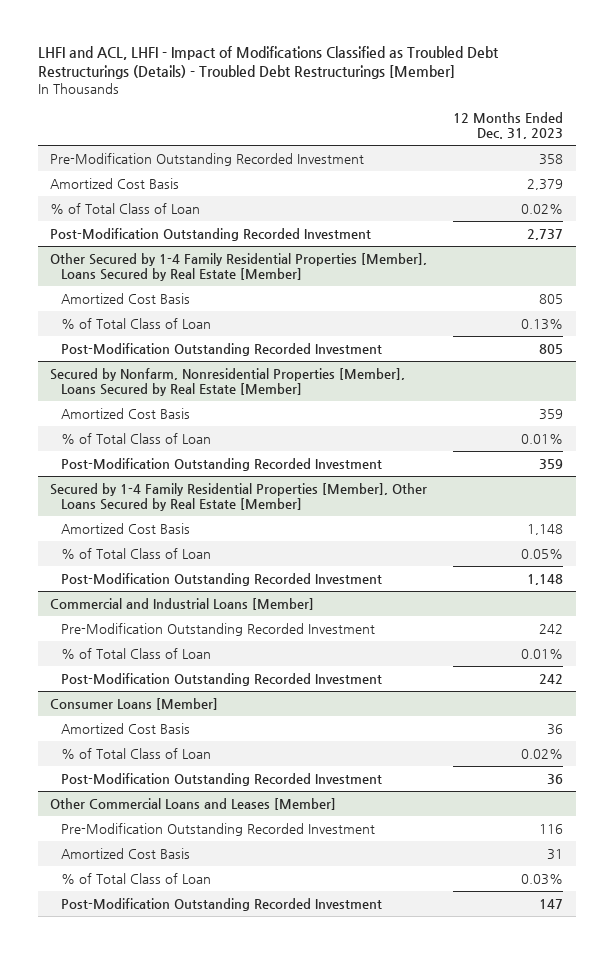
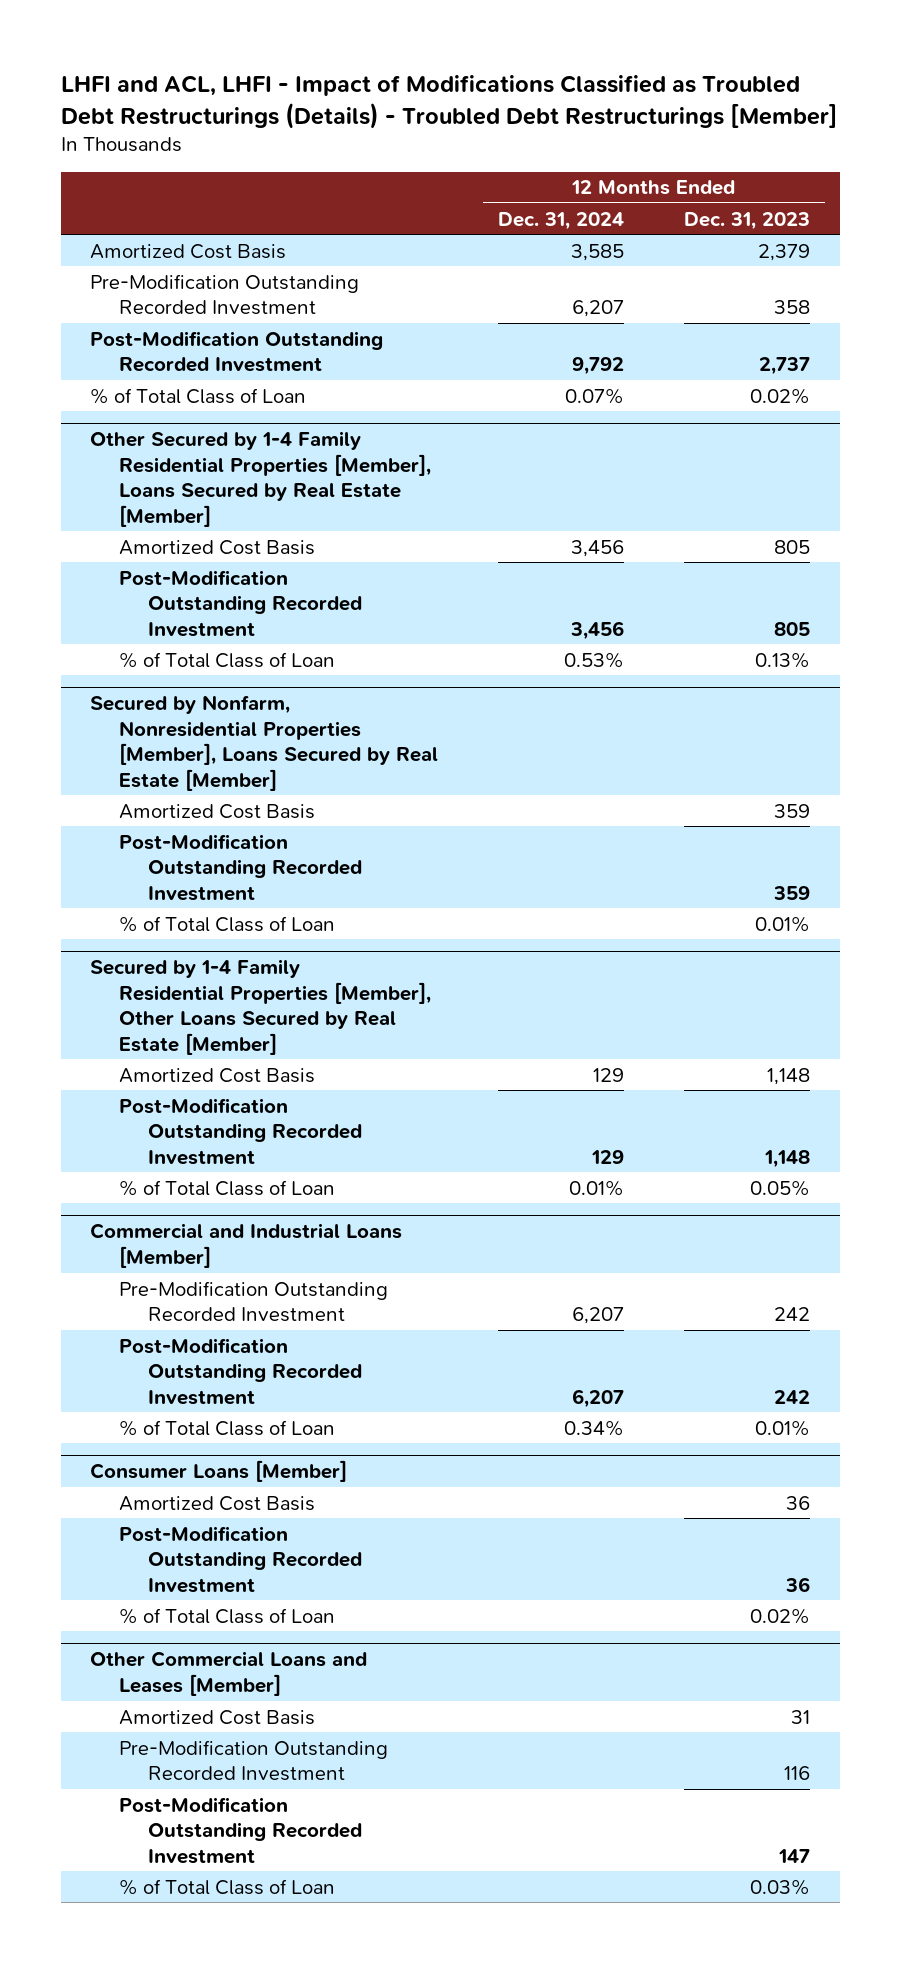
none -> [498,211,625,230] Dec. 31, 2024
[50,152,365,166] Pre-Modification Outstanding Recorded Investment -> [90,273,360,316] Pre-Modification Outstanding Recorded Investment
[50,202,201,214] % of Total Class of Loan -> [90,387,307,404] % of Total Class of Loan
[61,317,212,329] % of Total Class of Loan -> [119,651,336,668] % of Total Class of Loan
[61,432,212,444] % of Total Class of Loan -> [119,915,336,932] % of Total Class of Loan
[61,547,212,559] % of Total Class of Loan -> [119,1179,336,1196] % of Total Class of Loan
[61,647,212,659] % of Total Class of Loan -> [119,1419,336,1436] % of Total Class of Loan
[61,747,212,759] % of Total Class of Loan -> [119,1607,336,1624] % of Total Class of Loan
[61,822,376,836] Pre-Modification Outstanding Recorded Investment -> [119,1739,389,1782] Pre-Modification Outstanding Recorded Investment
[61,872,212,884] % of Total Class of Loan -> [119,1878,336,1895] % of Total Class of Loan

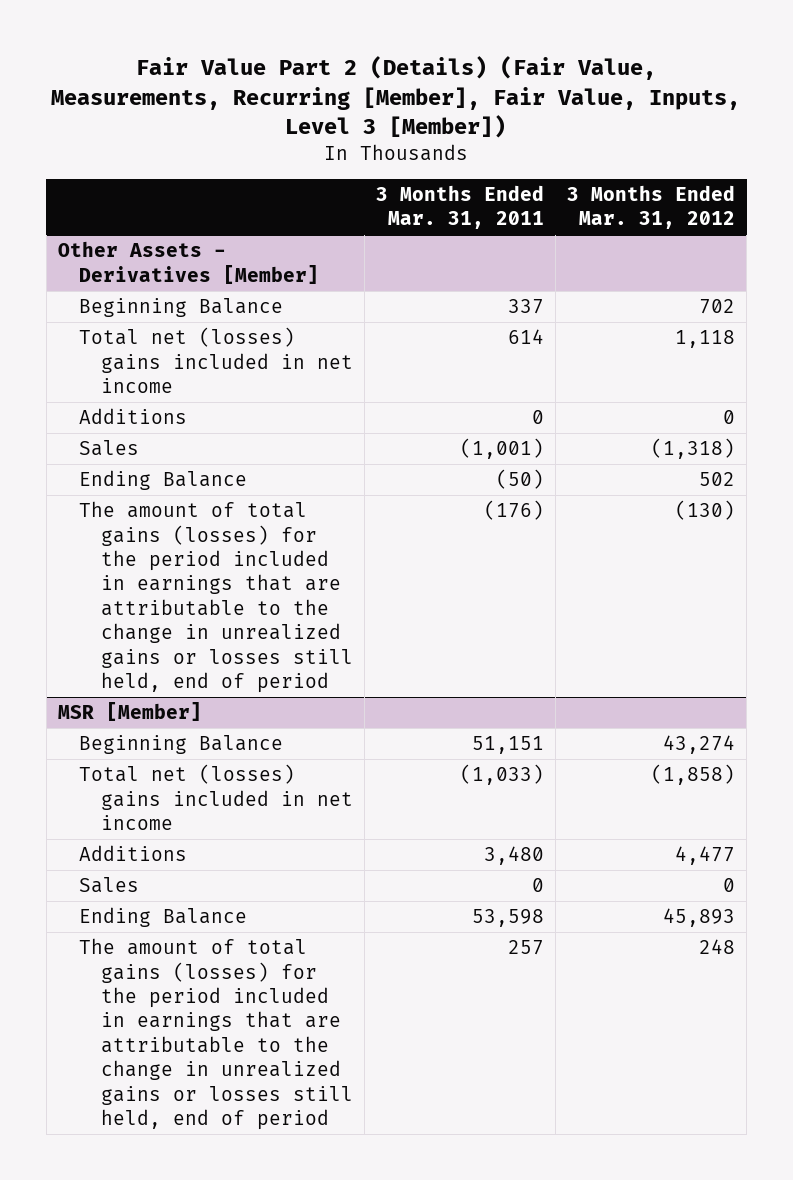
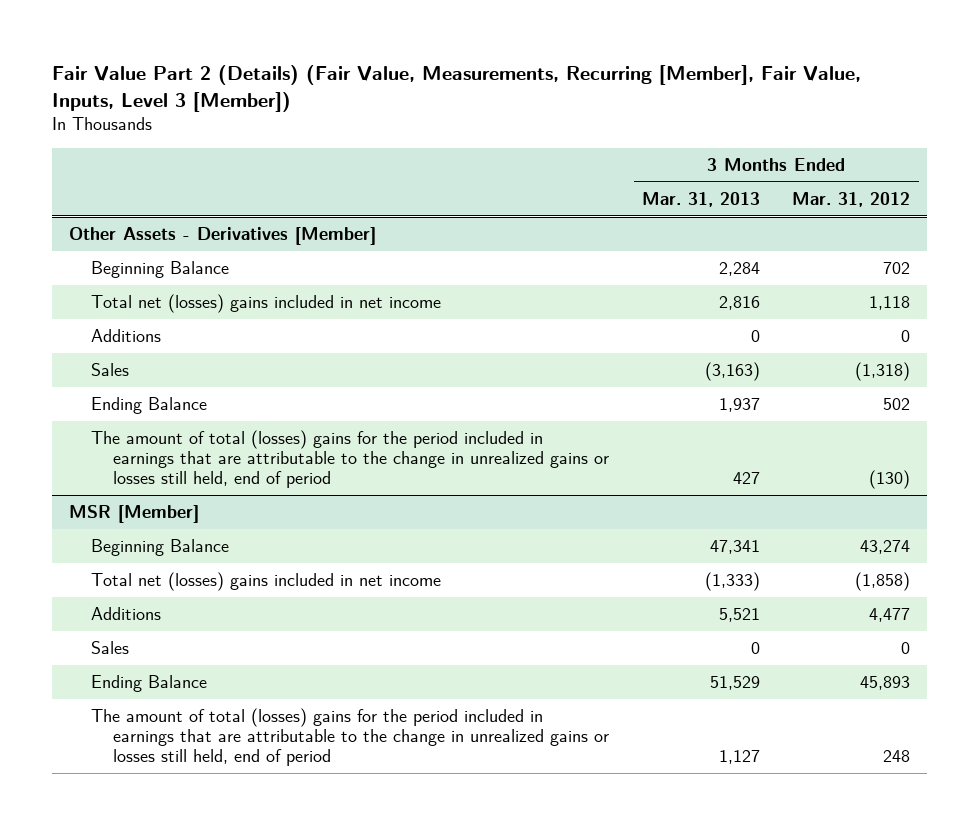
[376,184,545,230] 3 Months Ended Mar. 31, 2011 -> none
none -> [641,191,760,207] Mar. 31, 2013
[79,501,353,694] The amount of total gains (losses) for the period included in earnings that are attributable to the change in unrealized gains or losses still held, end of period -> [91,430,610,489] The amount of total (losses) gains for the period included in earnings that are attributable to the change in unrealized gains or losses still held, end of period
[79,938,353,1131] The amount of total gains (losses) for the period included in earnings that are attributable to the change in unrealized gains or losses still held, end of period -> [91,708,610,767] The amount of total (losses) gains for the period included in earnings that are attributable to the change in unrealized gains or losses still held, end of period

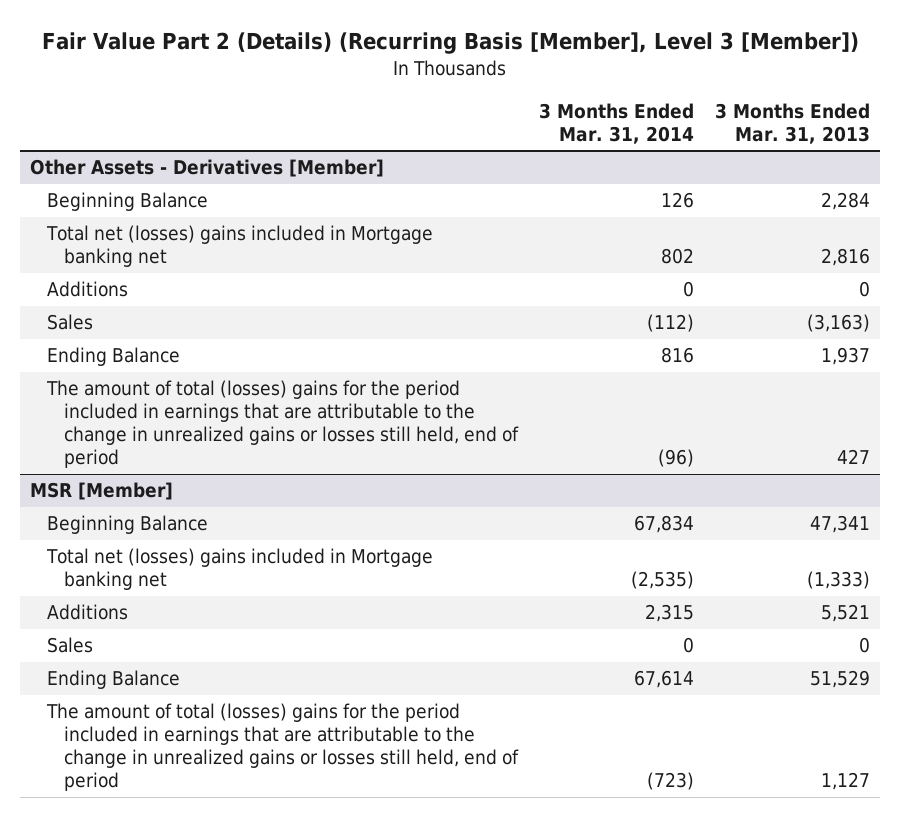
[52,64,862,112] Fair Value Part 2 (Details) (Fair Value, Measurements, Recurring [Member], Fair Value, Inputs, Level 3 [Member]) -> [41,32,859,55] Fair Value Part 2 (Details) (Recurring Basis [Member], Level 3 [Member])
[792,191,911,207] Mar. 31, 2012 -> none
none -> [538,102,694,144] 3 Months Ended Mar. 31, 2014
[91,294,442,314] Total net (losses) gains included in net income -> [45,225,433,268] Total net (losses) gains included in Mortgage banking net
[91,572,442,592] Total net (losses) gains included in net income -> [45,548,433,591] Total net (losses) gains included in Mortgage banking net

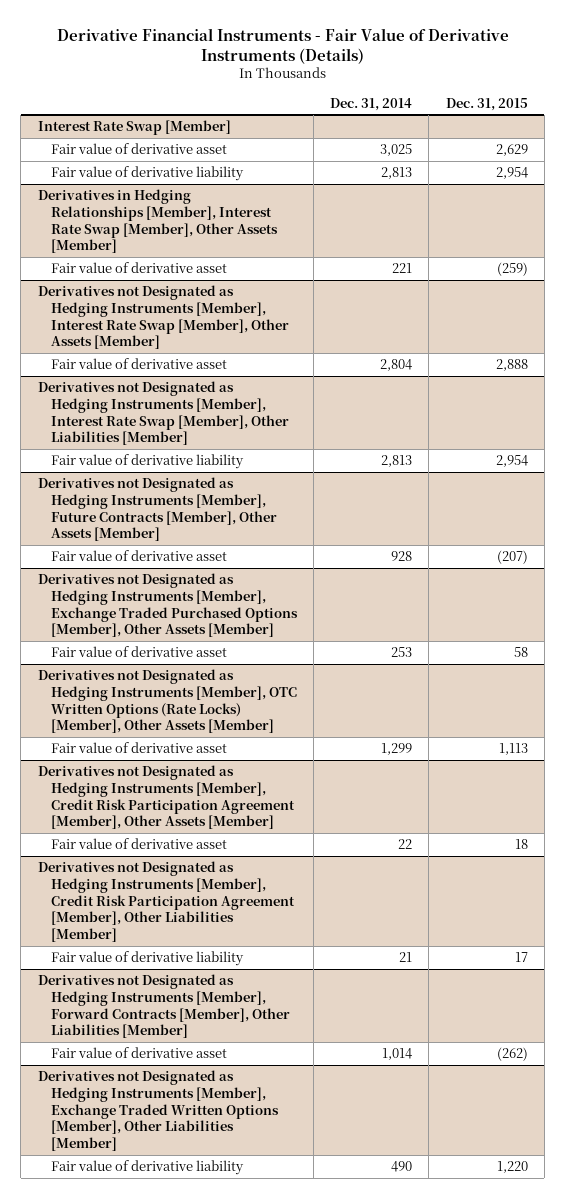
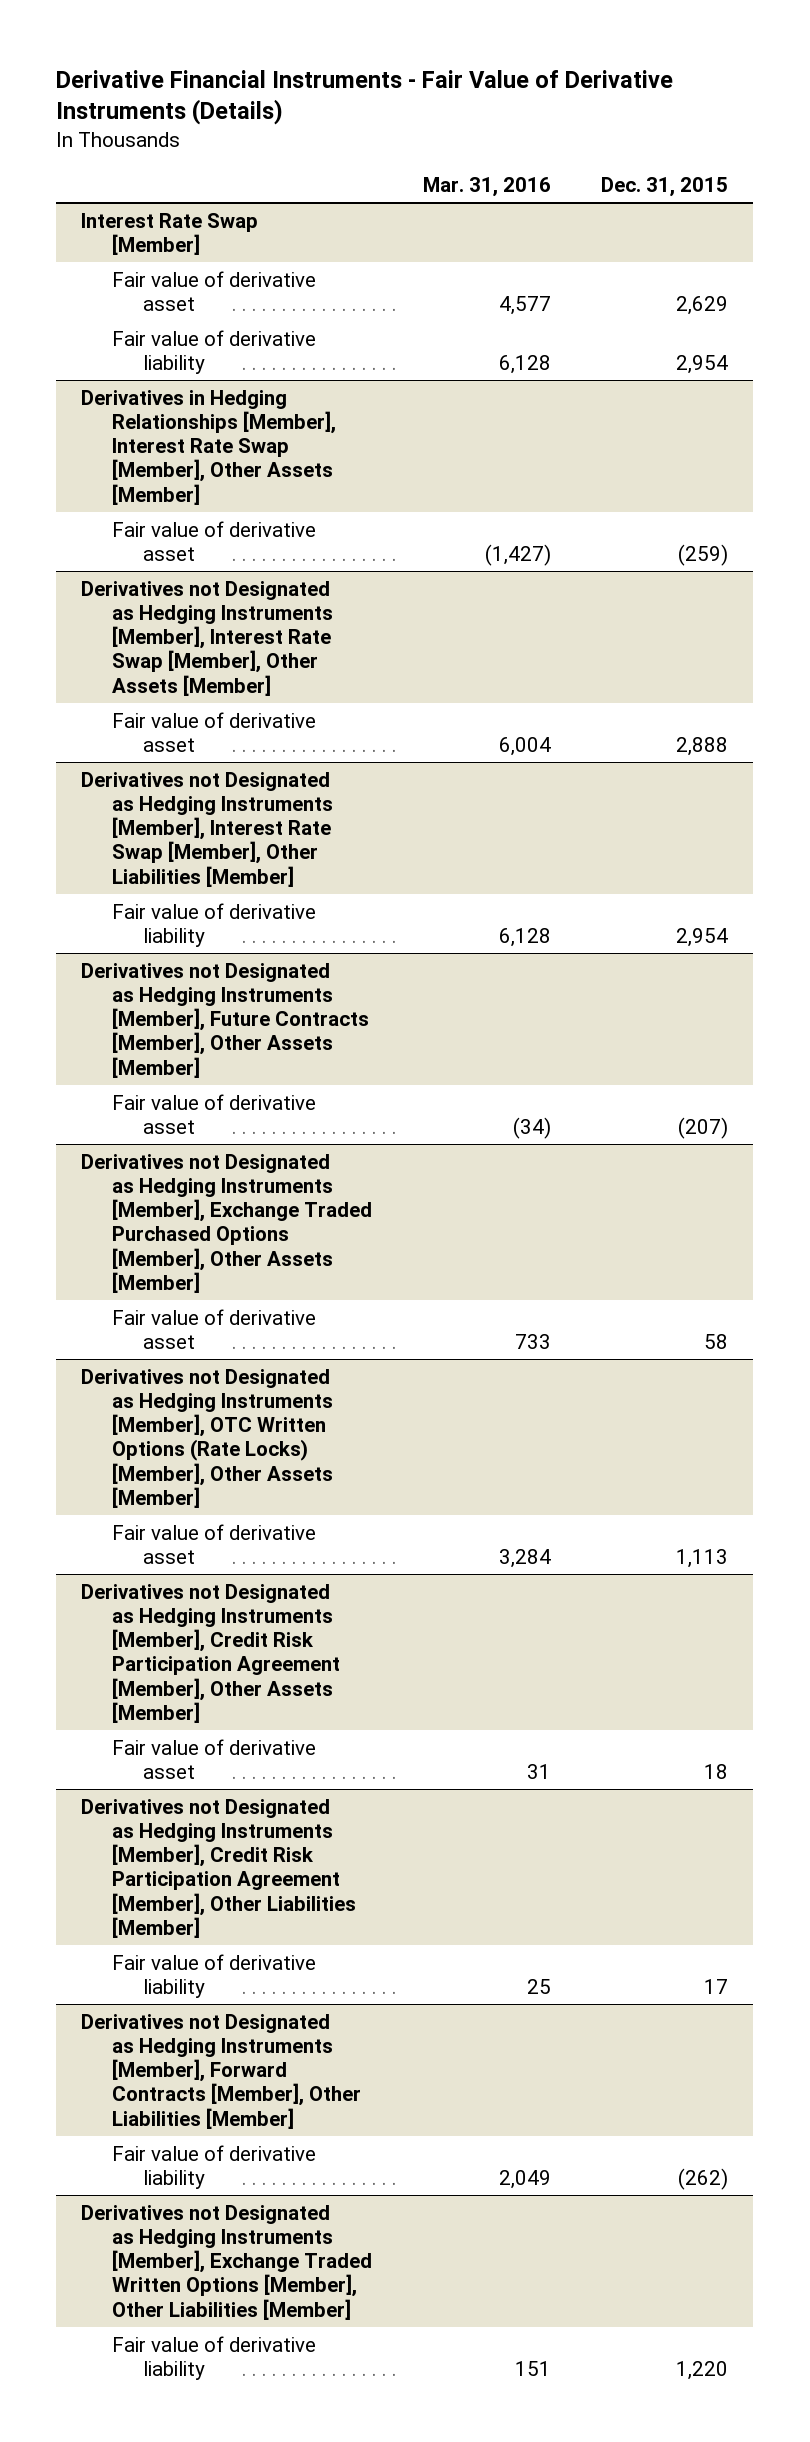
[330,97,413,111] Dec. 31, 2014 -> none
none -> [422,176,551,197] Mar. 31, 2016
[50,1047,227,1059] Fair value of derivative asset -> [112,2144,317,2189] Fair value of derivative liability

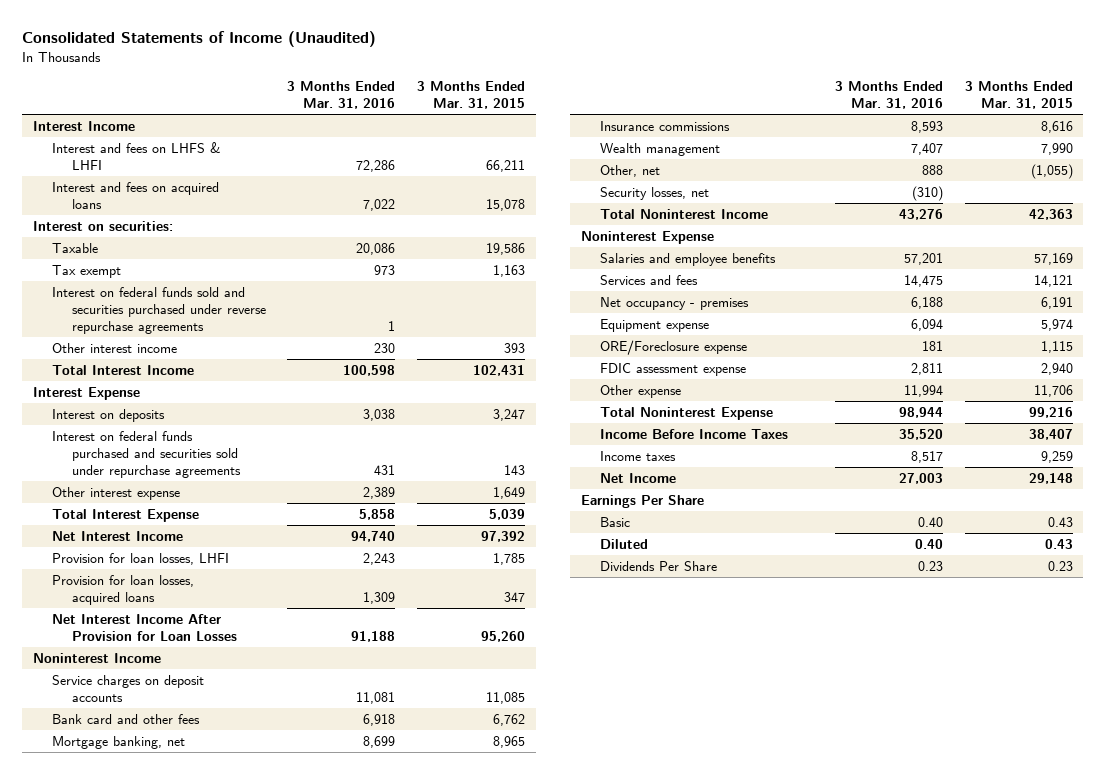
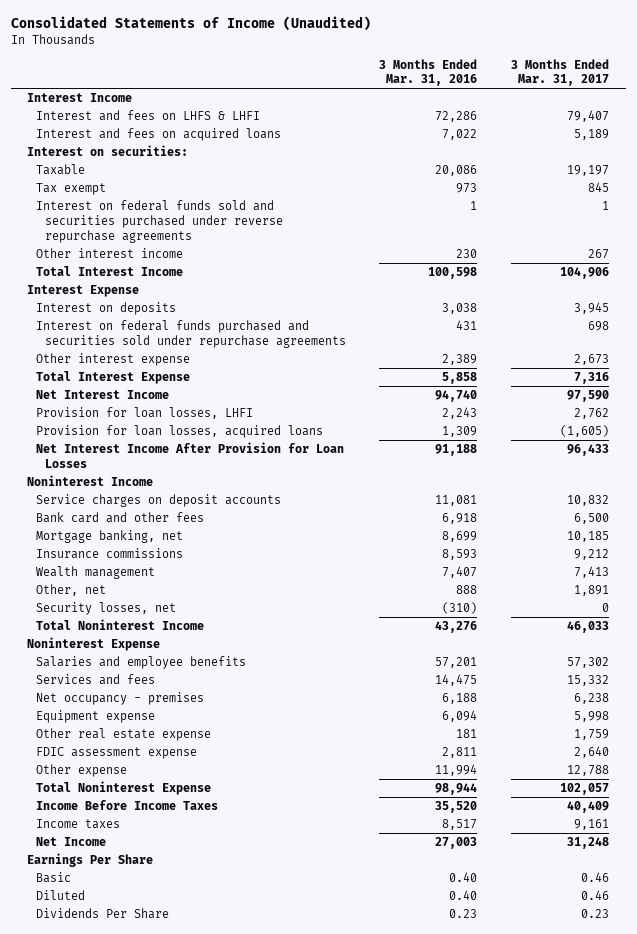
[416,80,525,109] 3 Months Ended Mar. 31, 2015 -> none
none -> [511,58,610,87] 3 Months Ended Mar. 31, 2017
[599,339,747,355] ORE/Foreclosure expense -> [36,728,212,742] Other real estate expense

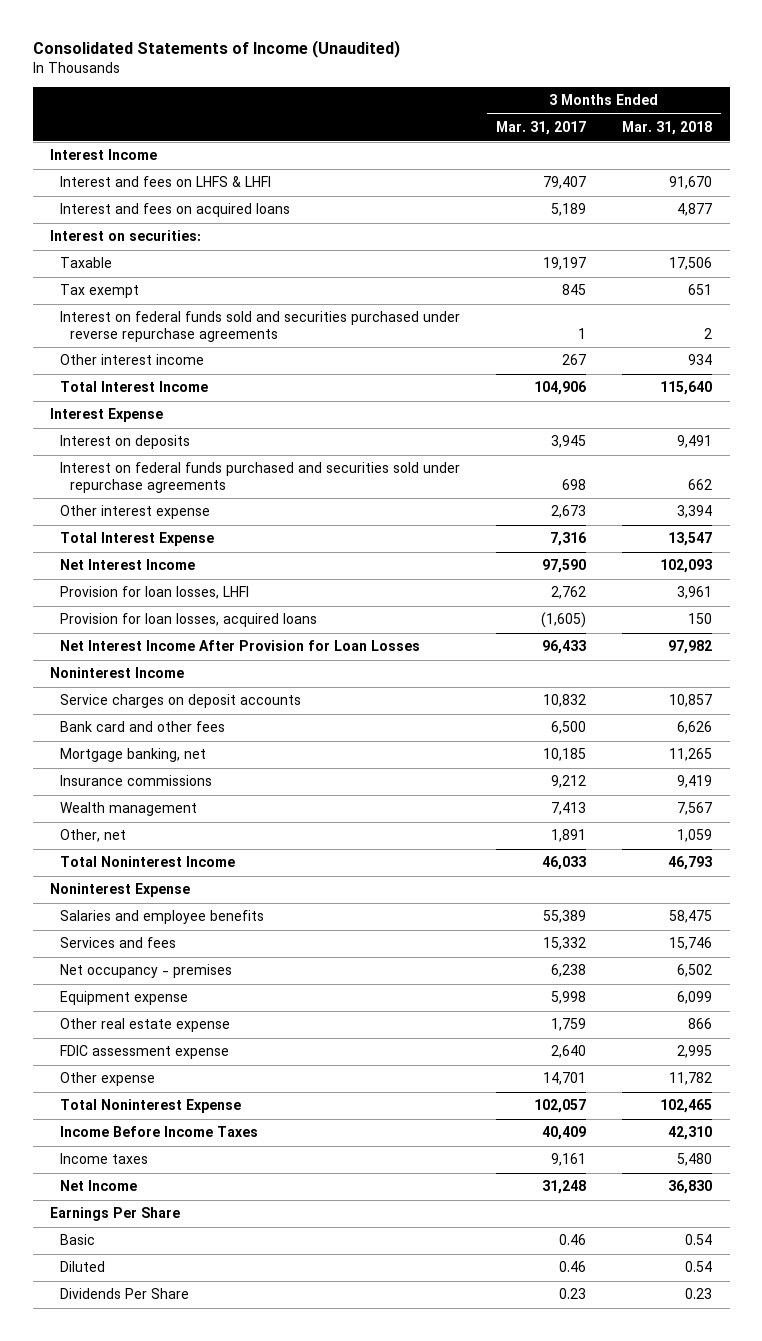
[379,58,478,87] 3 Months Ended Mar. 31, 2016 -> none
none -> [621,121,712,136] Mar. 31, 2018
[36,602,177,616] Security losses, net -> none
[567,657,610,669] 57,302 -> [542,910,586,924] 55,389
[567,765,610,777] 12,788 -> [542,1072,586,1086] 14,701

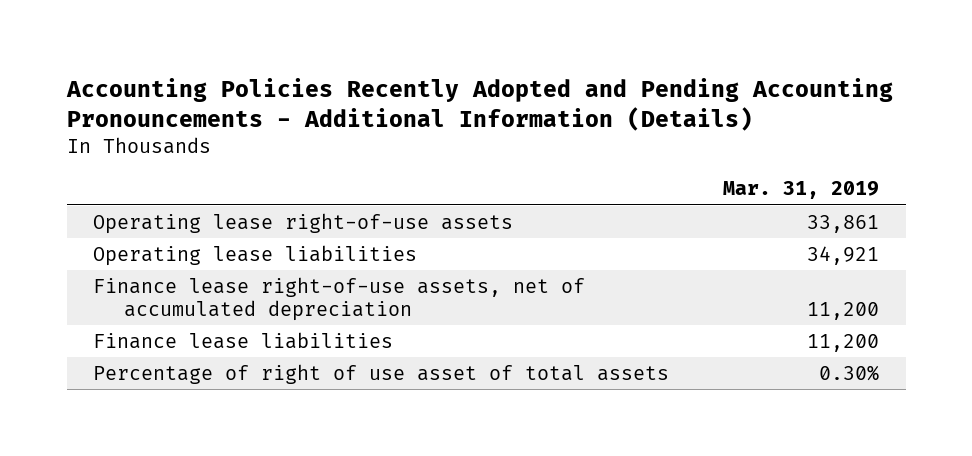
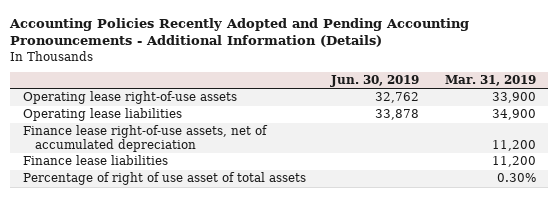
none -> [330,75,420,88] Jun. 30, 2019
[806,214,879,233] 33,861 -> [491,92,536,104] 33,900
[806,245,879,265] 34,921 -> [491,109,536,121] 34,900

